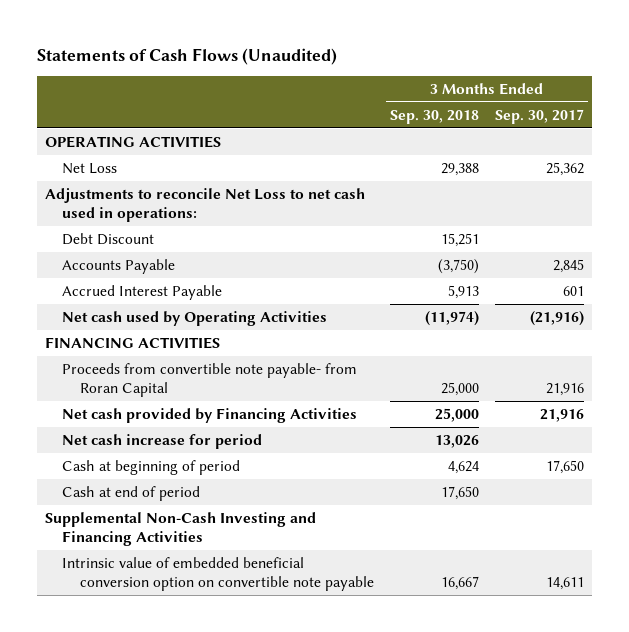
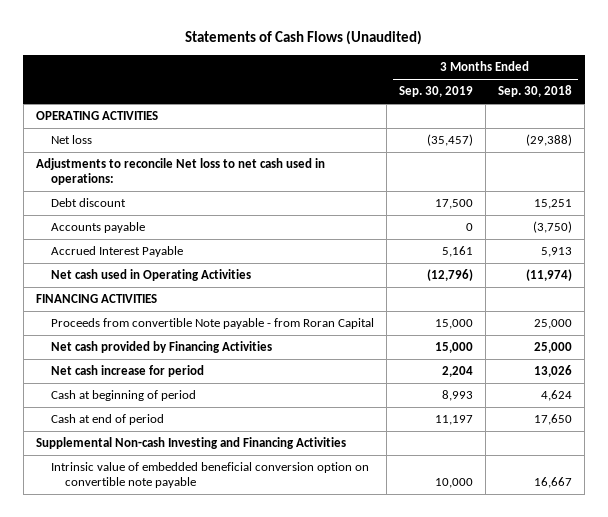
[495,108,585,124] Sep. 30, 2017 -> none
none -> [398,86,473,98] Sep. 30, 2019
[62,162,118,174] Net Loss -> [50,135,92,145] Net loss
[440,162,479,176] 29,388 -> [526,134,573,147] (29,388)
[45,187,366,223] Adjustments to reconcile Net Loss to net cash used in operations: -> [35,158,325,185] Adjustments to reconcile Net loss to net cash used in operations:
[62,232,155,245] Debt Discount -> [50,198,126,208] Debt discount
[62,258,176,274] Accounts Payable -> [50,222,145,234] Accounts payable
[62,310,328,326] Net cash used by Operating Activities -> [50,269,251,282] Net cash used in Operating Activities
[62,362,358,398] Proceeds from convertible note payable- from Roran Capital -> [50,318,374,330] Proceeds from convertible Note payable - from Roran Capital
[45,511,317,547] Supplemental Non-Cash Investing and Financing Activities -> [35,437,346,450] Supplemental Non-cash Investing and Financing Activities

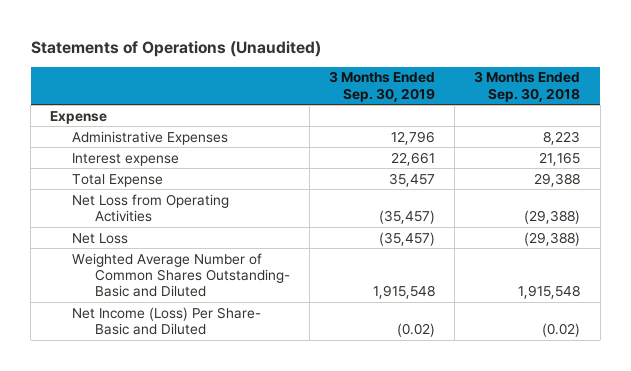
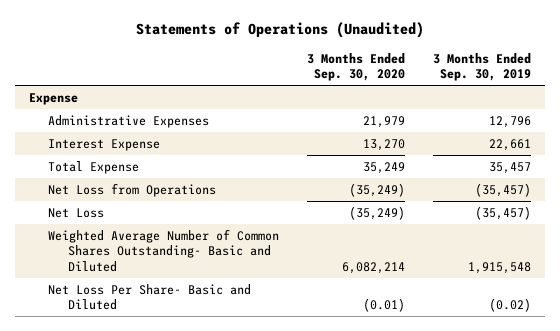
[474,71,581,102] 3 Months Ended Sep. 30, 2018 -> none
none -> [307,52,406,82] 3 Months Ended Sep. 30, 2020
[72,152,180,166] Interest expense -> [48,138,161,151] Interest Expense
[72,193,230,222] Net Loss from Operating Activities -> [48,182,217,197] Net Loss from Operations
[72,306,262,335] Net Income (Loss) Per Share- Basic and Diluted -> [48,283,252,311] Net Loss Per Share- Basic and Diluted

